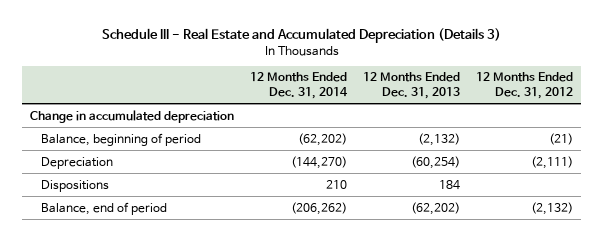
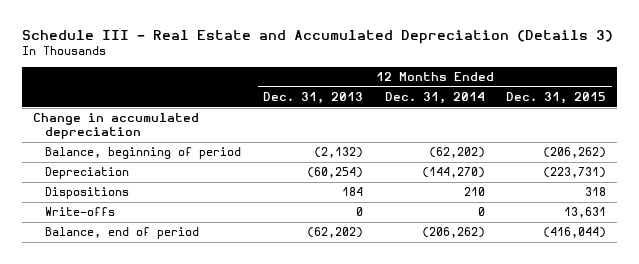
[476,72,574,99] 12 Months Ended Dec. 31, 2012 -> none
none -> [506,92,607,105] Dec. 31, 2015
none -> [45,207,116,217] Write-offs

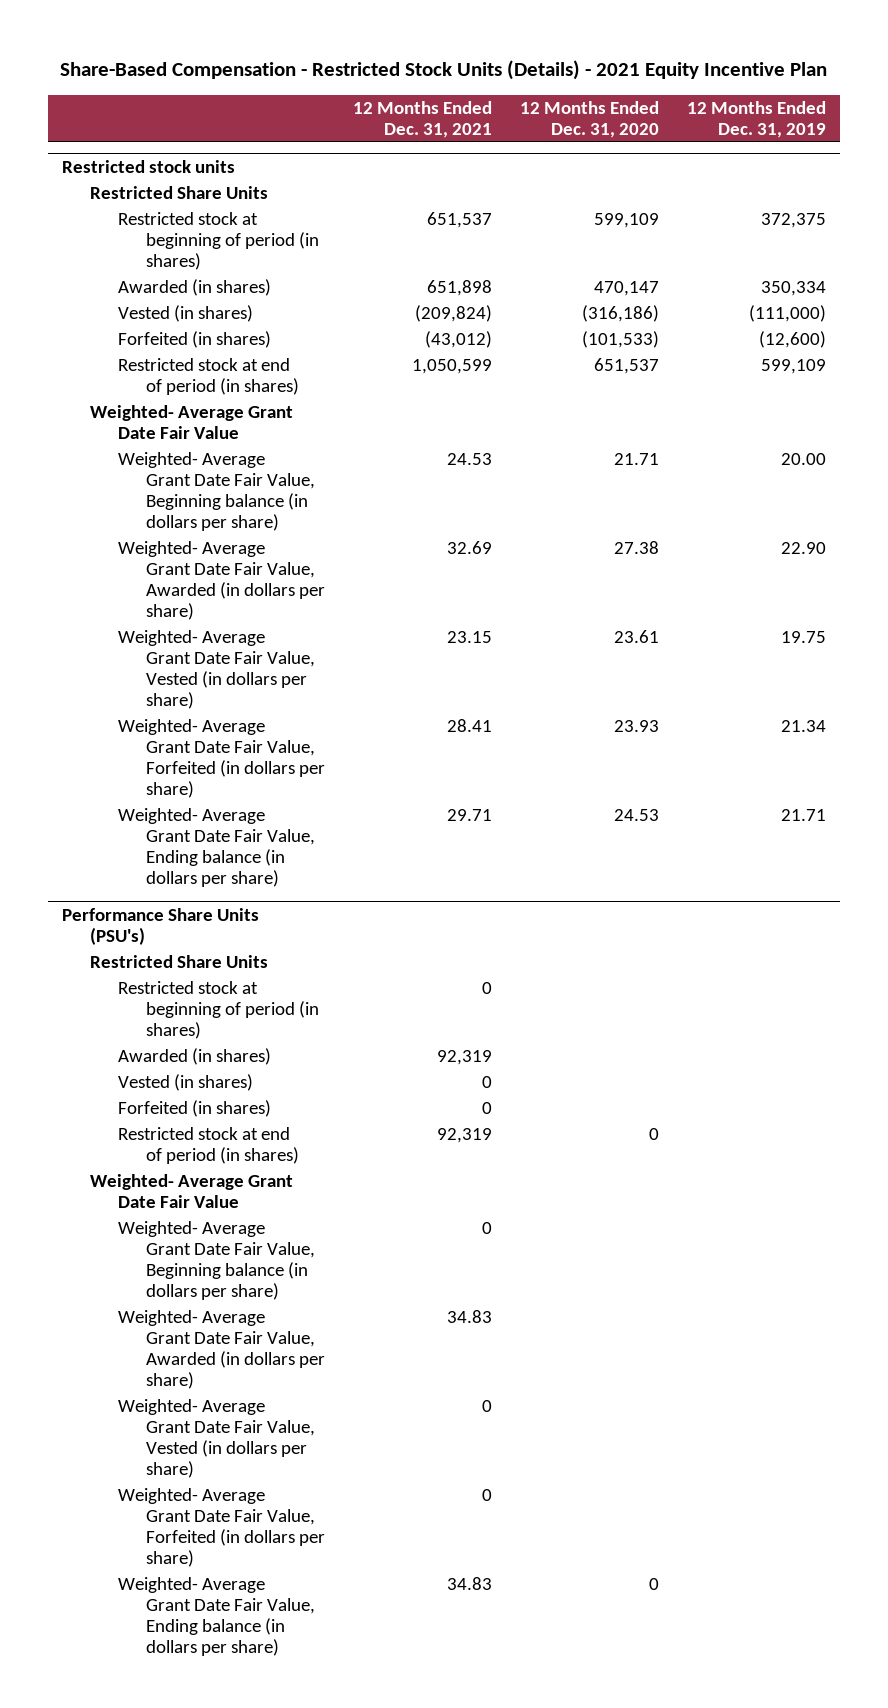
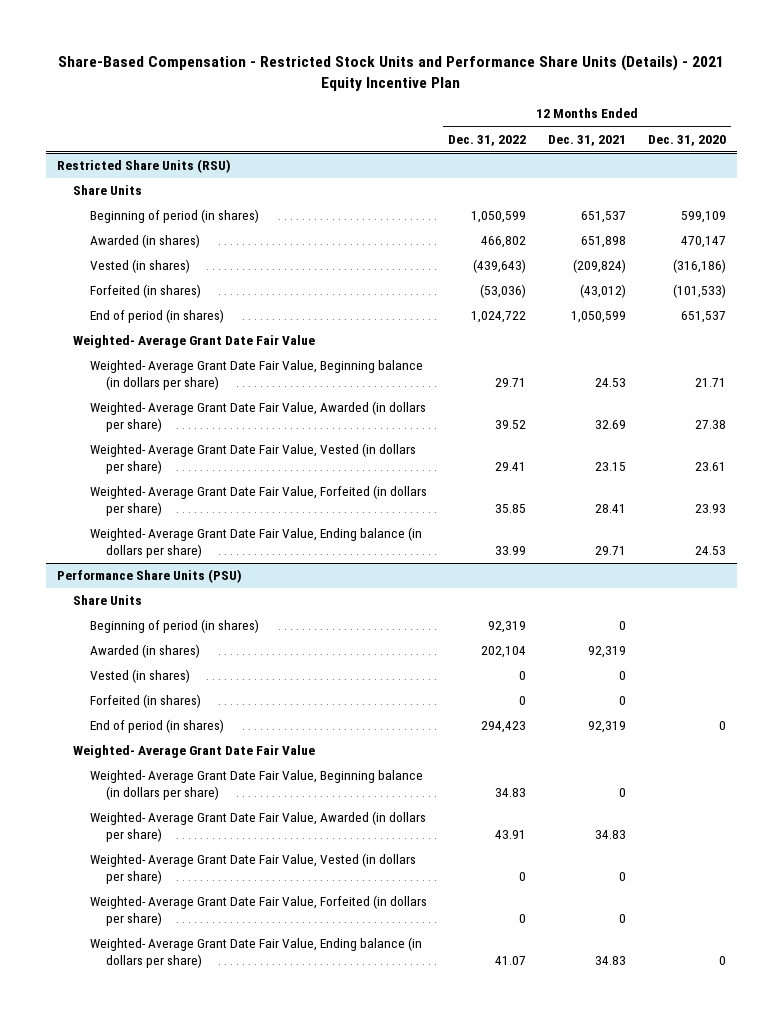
[59,60,827,81] Share-Based Compensation - Restricted Stock Units (Details) - 2021 Equity Incentive Plan -> [58,54,725,91] Share-Based Compensation - Restricted Stock Units and Performance Share Units (Details) - 2021 Equity Incentive Plan
[686,100,826,138] 12 Months Ended Dec. 31, 2019 -> none
none -> [448,134,527,146] Dec. 31, 2022
[61,159,235,173] Restricted stock units -> [56,159,231,174] Restricted Share Units (RSU)
[89,186,268,200] Restricted Share Units -> [73,185,143,196] Share Units
[118,212,320,271] Restricted stock at beginning of period (in shares) -> [89,209,259,224] Beginning of period (in shares)
[118,358,300,396] Restricted stock at end of period (in shares) -> [89,309,224,324] End of period (in shares)
[61,907,259,945] Performance Share Units (PSU's) -> [56,569,242,584] Performance Share Units (PSU)
[89,955,268,969] Restricted Share Units -> [73,595,143,606] Share Units
[118,981,320,1040] Restricted stock at beginning of period (in shares) -> [89,619,259,634] Beginning of period (in shares)
[118,1127,300,1165] Restricted stock at end of period (in shares) -> [89,719,224,734] End of period (in shares)

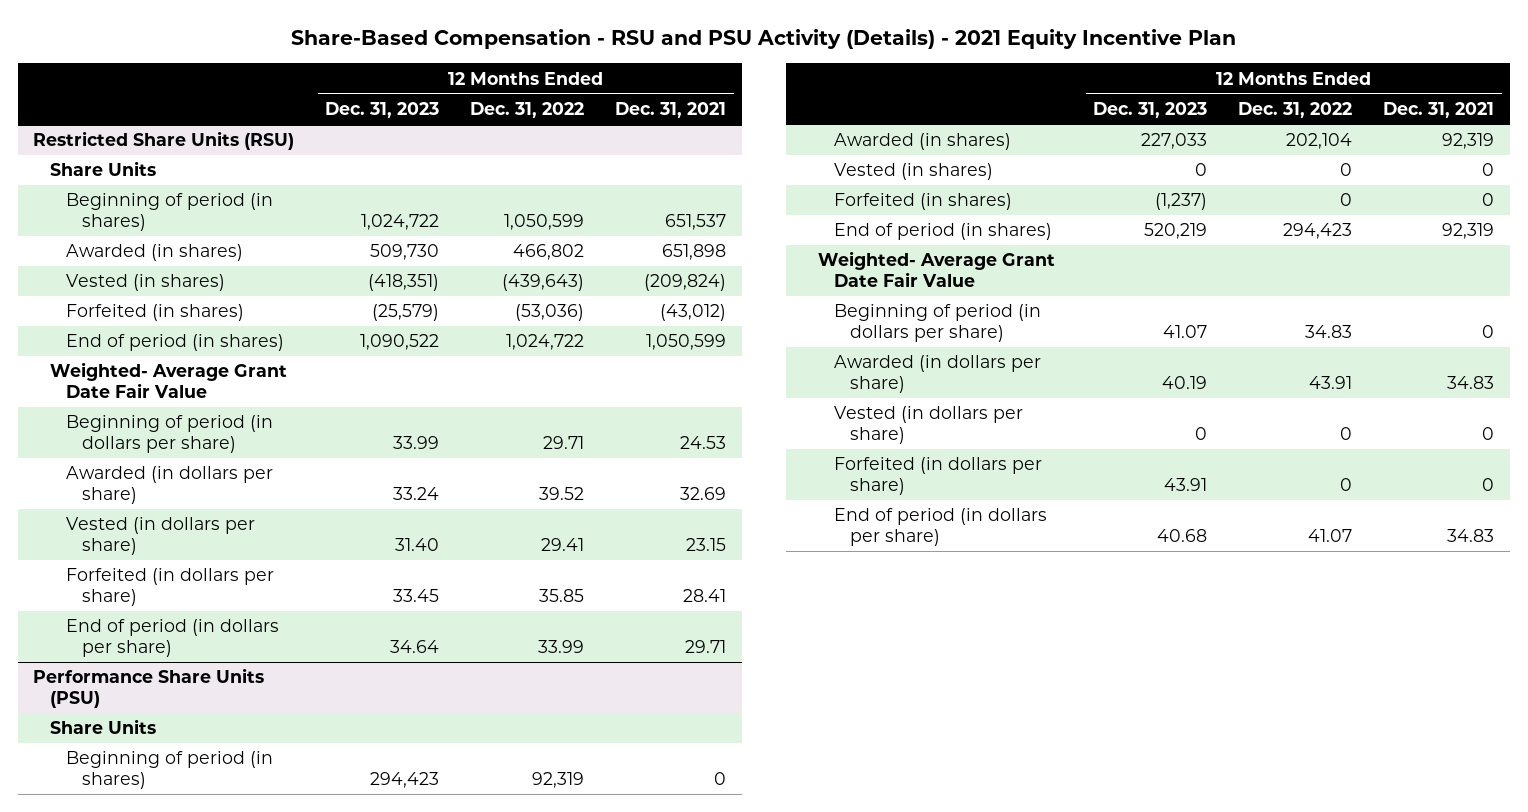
[58,54,725,91] Share-Based Compensation - Restricted Stock Units and Performance Share Units (Details) - 2021 Equity Incentive Plan -> [290,29,1236,50] Share-Based Compensation - RSU and PSU Activity (Details) - 2021 Equity Incentive Plan
[647,134,726,146] Dec. 31, 2020 -> none
none -> [325,102,440,119] Dec. 31, 2023
[89,360,423,391] Weighted- Average Grant Date Fair Value, Beginning balance (in dollars per share) -> [65,415,273,454] Beginning of period (in dollars per share)
[89,401,426,433] Weighted- Average Grant Date Fair Value, Awarded (in dollars per share) -> [65,466,273,505] Awarded (in dollars per share)
[89,443,416,475] Weighted- Average Grant Date Fair Value, Vested (in dollars per share) -> [65,517,255,556] Vested (in dollars per share)
[89,485,427,517] Weighted- Average Grant Date Fair Value, Forfeited (in dollars per share) -> [65,568,274,607] Forfeited (in dollars per share)
[89,527,422,559] Weighted- Average Grant Date Fair Value, Ending balance (in dollars per share) -> [65,619,279,658] End of period (in dollars per share)
[89,770,423,801] Weighted- Average Grant Date Fair Value, Beginning balance (in dollars per share) -> [833,304,1041,343] Beginning of period (in dollars per share)
[89,811,426,843] Weighted- Average Grant Date Fair Value, Awarded (in dollars per share) -> [833,355,1041,394] Awarded (in dollars per share)
[89,853,416,885] Weighted- Average Grant Date Fair Value, Vested (in dollars per share) -> [833,406,1023,445] Vested (in dollars per share)
[89,895,427,927] Weighted- Average Grant Date Fair Value, Forfeited (in dollars per share) -> [833,457,1042,496] Forfeited (in dollars per share)
[89,937,422,969] Weighted- Average Grant Date Fair Value, Ending balance (in dollars per share) -> [833,508,1047,547] End of period (in dollars per share)

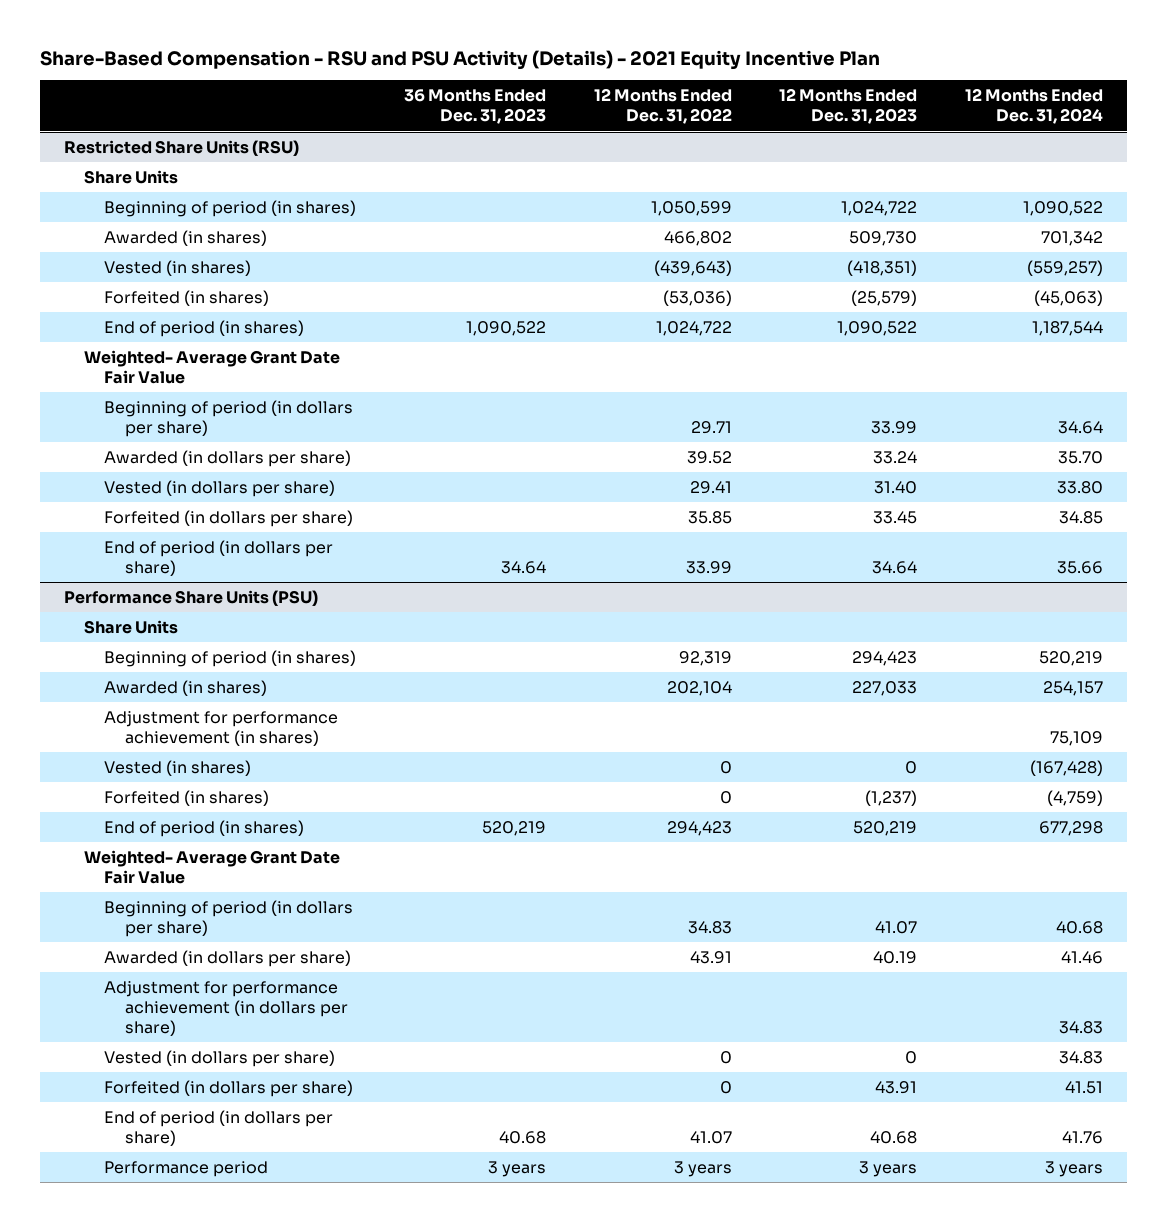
[615,102,727,119] Dec. 31, 2021 -> none
none -> [403,89,546,125] 36 Months Ended Dec. 31, 2023
none -> [964,88,1103,125] 12 Months Ended Dec. 31, 2024
none -> [104,711,339,746] Adjustment for performance achievement (in shares)
none -> [104,981,348,1036] Adjustment for performance achievement (in dollars per share)
none -> [104,1161,269,1178] Performance period

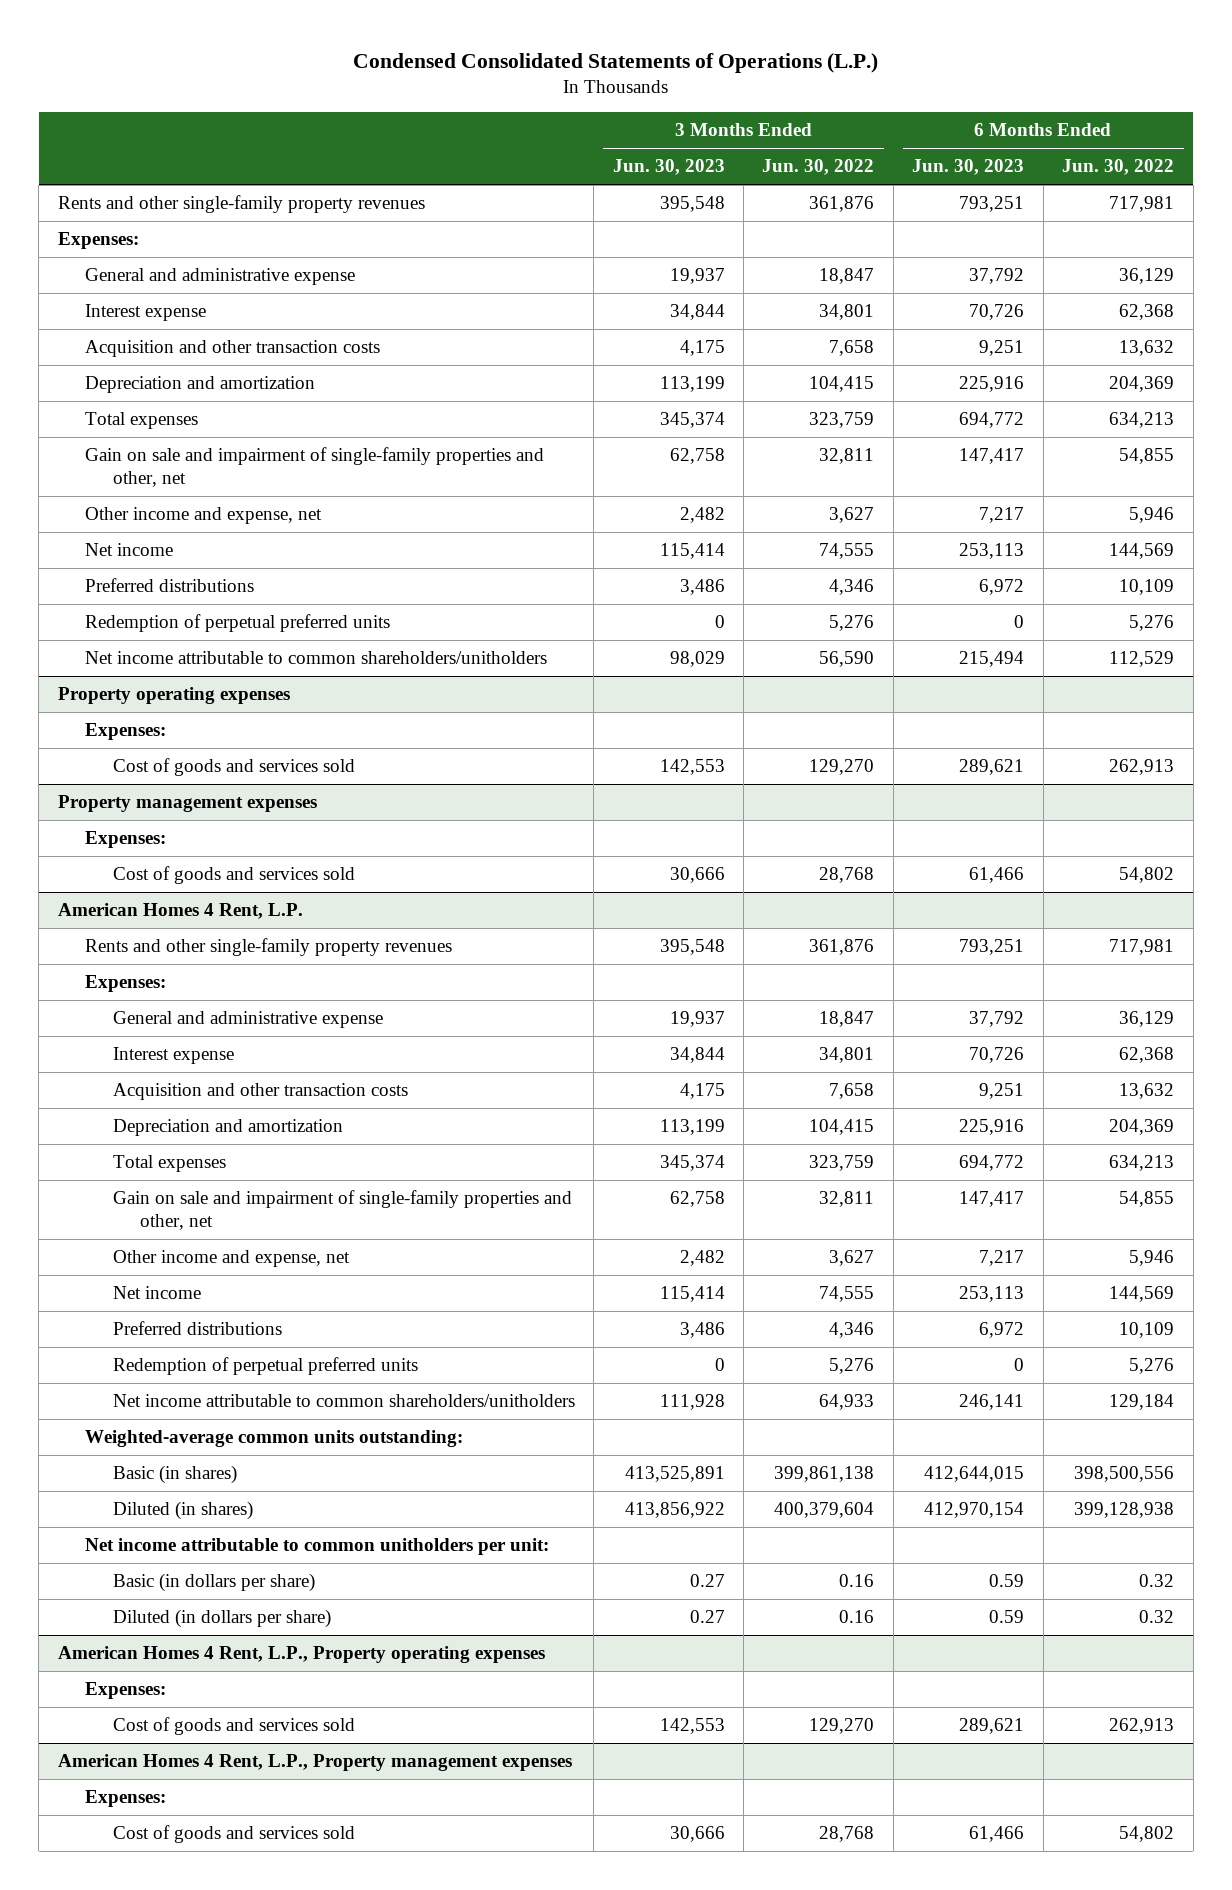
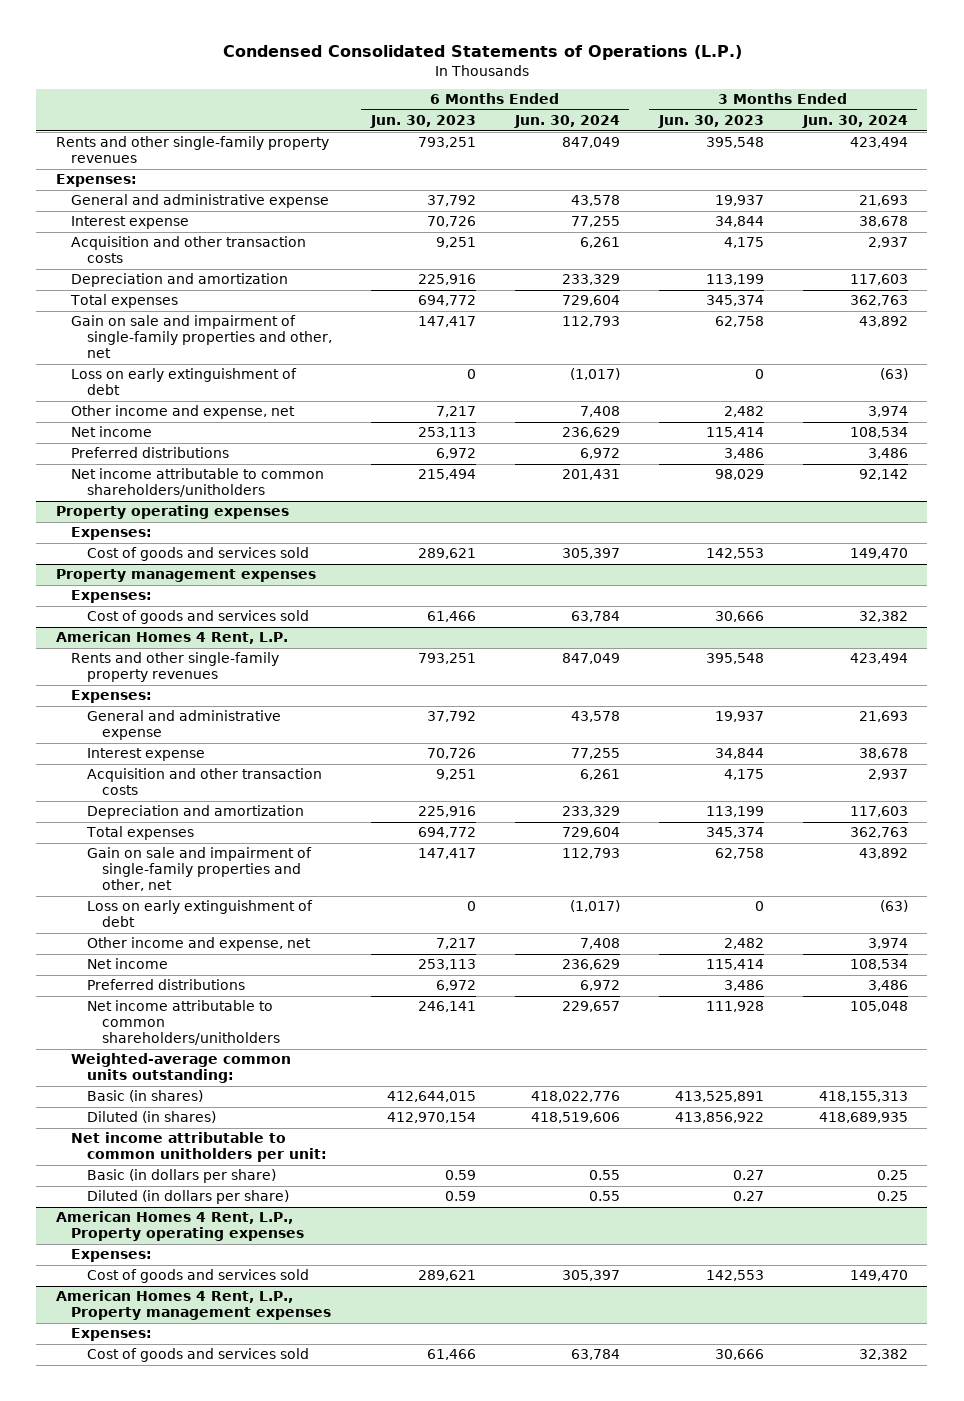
[762,159,875,176] Jun. 30, 2022 -> none
[1062,159,1175,176] Jun. 30, 2022 -> none
none -> [513,115,620,129] Jun. 30, 2024
none -> [801,115,908,129] Jun. 30, 2024
none -> [71,368,298,396] Loss on early extinguishment of debt
[85,614,391,633] Redemption of perpetual preferred units -> none
none -> [86,900,313,928] Loss on early extinguishment of debt
[112,1357,418,1376] Redemption of perpetual preferred units -> none

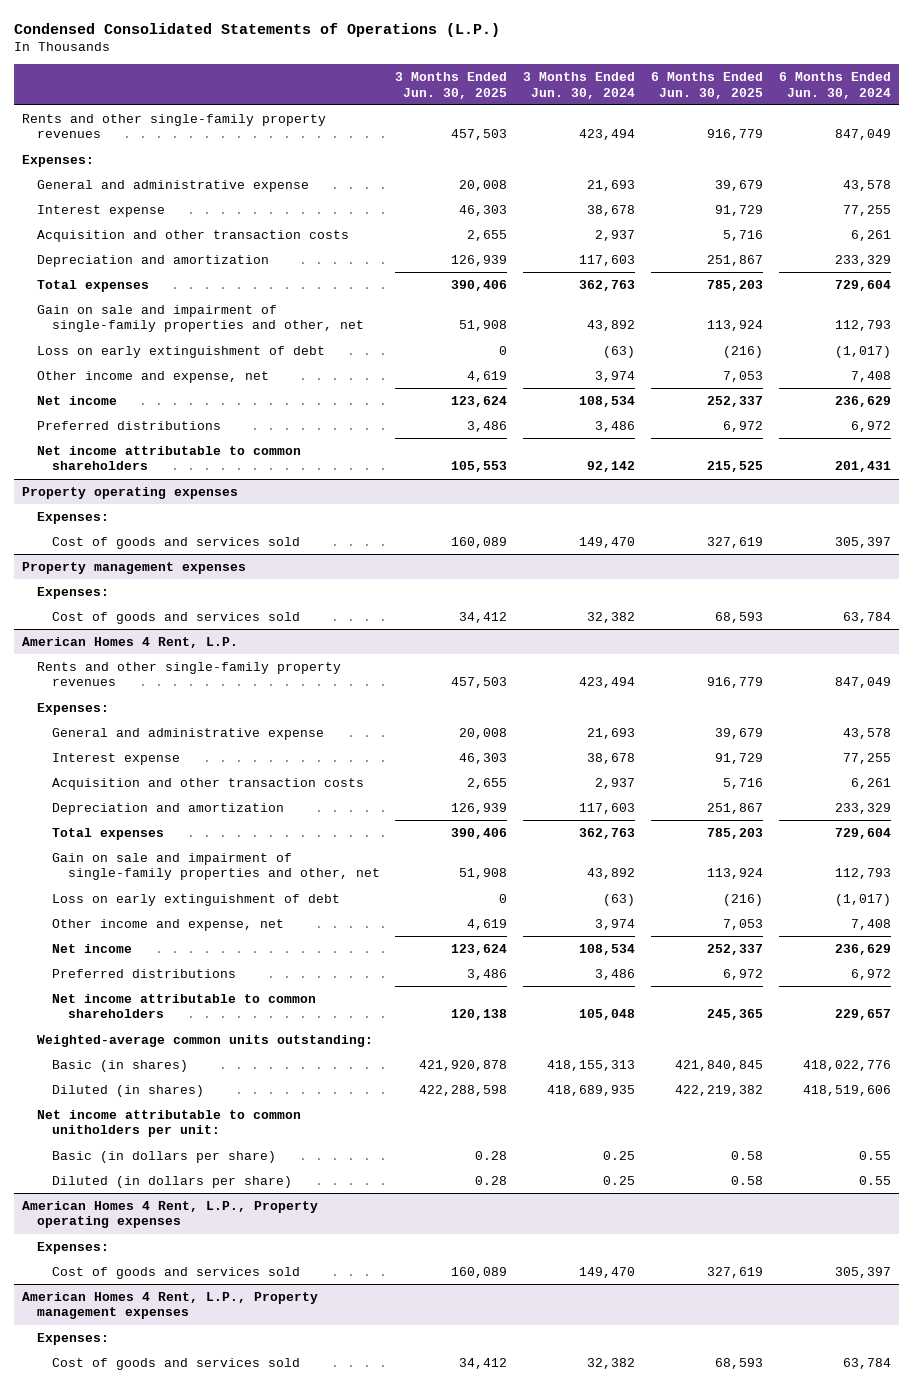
[369,115,476,129] Jun. 30, 2023 -> none
[657,115,764,129] Jun. 30, 2023 -> none
none -> [395,71,508,99] 3 Months Ended Jun. 30, 2025
none -> [651,71,764,99] 6 Months Ended Jun. 30, 2025
[71,468,325,498] Net income attributable to common shareholders/unitholders -> [36,445,301,471] Net income attributable to common shareholders
[86,1000,280,1046] Net income attributable to common shareholders/unitholders -> [52,993,317,1019] Net income attributable to common shareholders

